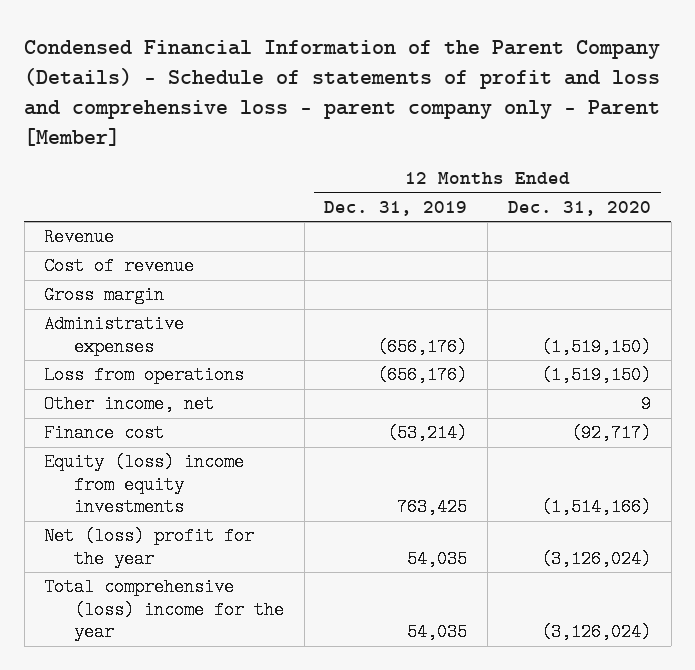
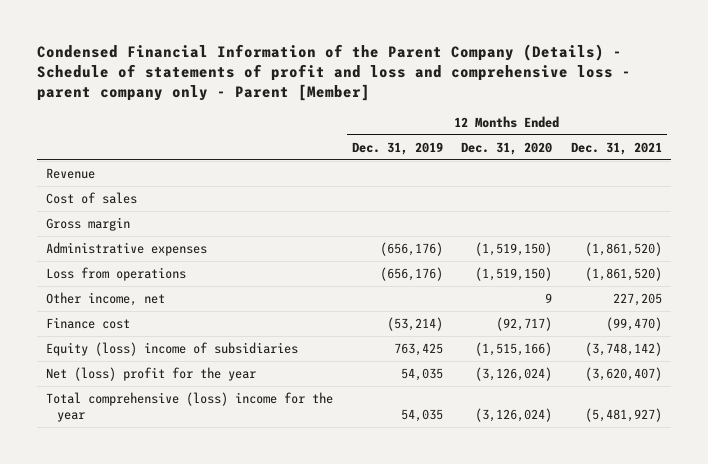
none -> [570,141,662,155] Dec. 31, 2021
[44,257,195,276] Cost of revenue -> [46,192,138,205] Cost of sales
[44,453,245,517] Equity (loss) income from equity investments -> none
none -> [46,342,299,357] Equity (loss) income of subsidiaries

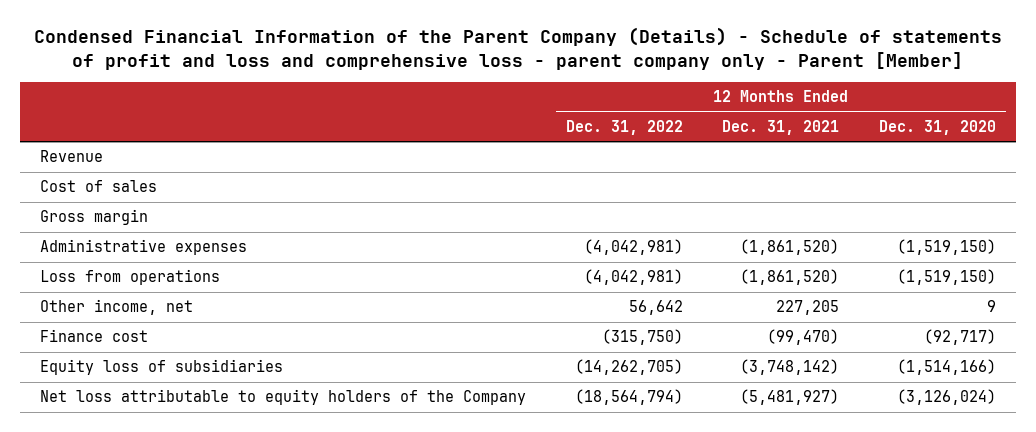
[351,141,443,155] Dec. 31, 2019 -> none
none -> [565,120,683,136] Dec. 31, 2022
[46,367,257,382] Net (loss) profit for the year -> none
[46,342,299,357] Equity (loss) income of subsidiaries -> [39,359,283,376] Equity loss of subsidiaries
[475,342,553,357] (1,515,166) -> [897,359,997,376] (1,514,166)
[46,392,334,423] Total comprehensive (loss) income for the year -> [39,389,526,406] Net loss attributable to equity holders of the Company

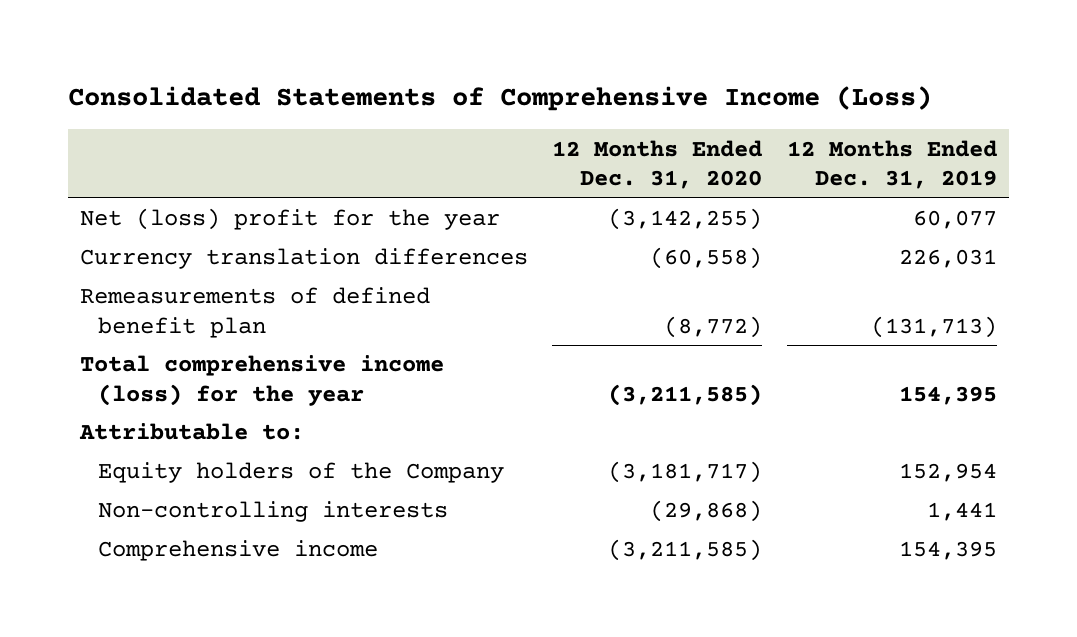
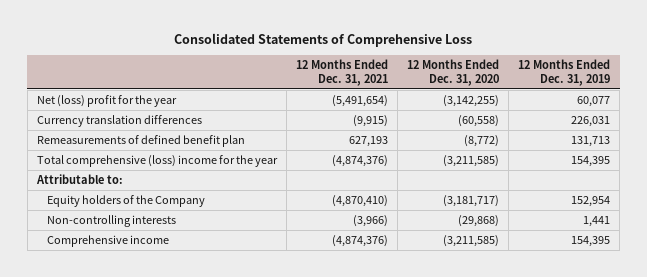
[68,86,933,112] Consolidated Statements of Comprehensive Income (Loss) -> [174,33,473,48] Consolidated Statements of Comprehensive Loss
none -> [295,59,388,87] 12 Months Ended Dec. 31, 2021
[870,315,997,338] (131,713) -> [571,135,611,147] 131,713
[80,355,445,406] Total comprehensive income (loss) for the year -> [36,154,278,167] Total comprehensive (loss) income for the year

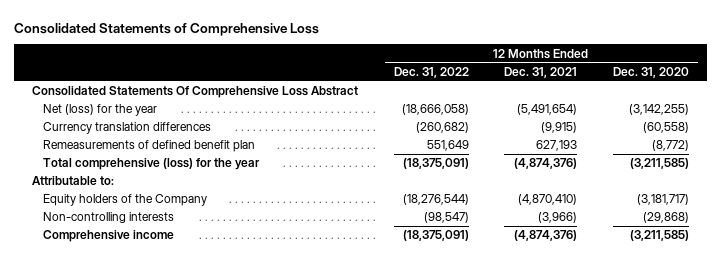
[518,59,611,87] 12 Months Ended Dec. 31, 2019 -> none
none -> [393,66,469,78] Dec. 31, 2022
none -> [31,86,358,99] Consolidated Statements Of Comprehensive Loss Abstract
[36,94,177,107] Net (loss) profit for the year -> [43,104,158,117] Net (loss) for the year
[36,154,278,167] Total comprehensive (loss) income for the year -> [43,158,261,171] Total comprehensive (loss) for the year

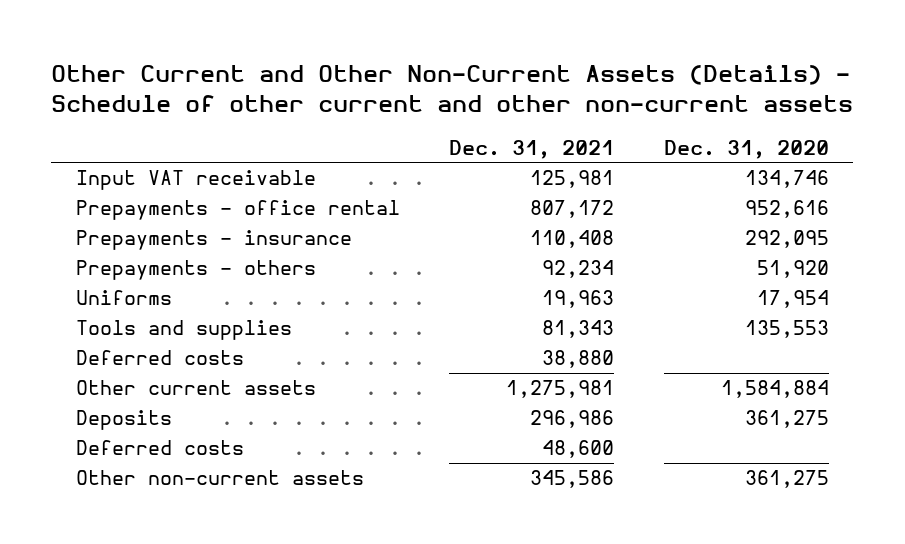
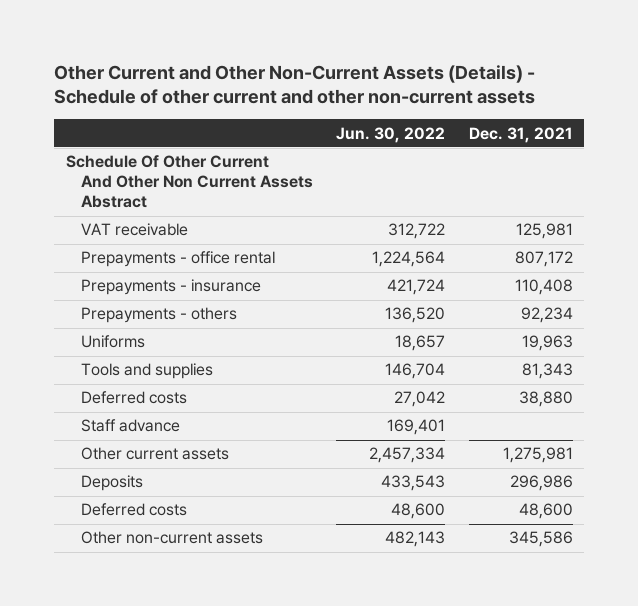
[663,139,829,159] Dec. 31, 2020 -> none
none -> [336,126,446,143] Jun. 30, 2022
none -> [65,155,313,209] Schedule Of Other Current And Other Non Current Assets Abstract
[75,170,316,191] Input VAT receivable -> [80,223,188,237] VAT receivable
none -> [80,419,180,433] Staff advance

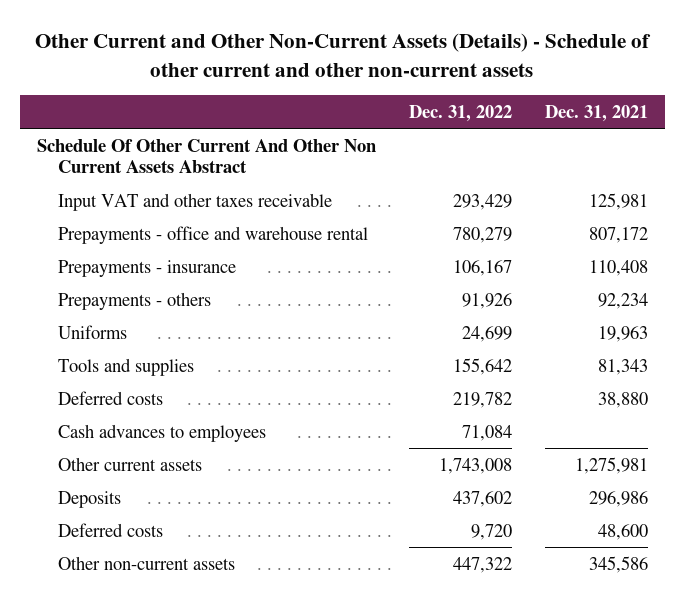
[336,126,446,143] Jun. 30, 2022 -> none
none -> [408,104,512,122] Dec. 31, 2022
[80,223,188,237] VAT receivable -> [58,192,333,211] Input VAT and other taxes receivable
[80,251,275,268] Prepayments - office rental -> [58,225,369,244] Prepayments - office and warehouse rental
[80,419,180,433] Staff advance -> none
none -> [58,423,267,442] Cash advances to employees

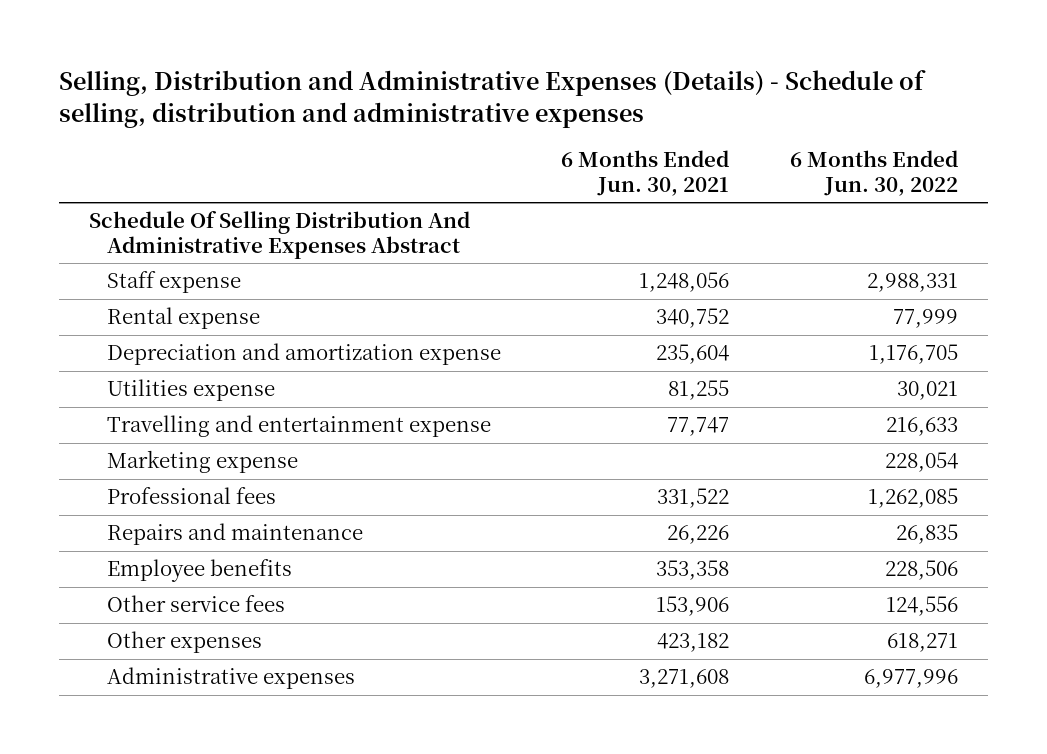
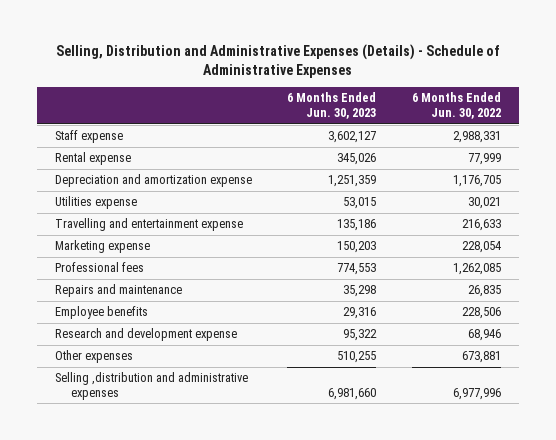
[58,70,926,128] Selling, Distribution and Administrative Expenses (Details) - Schedule of selling, distribution and administrative expenses -> [55,43,500,78] Selling, Distribution and Administrative Expenses (Details) - Schedule of Administrative Expenses
[561,150,730,196] 6 Months Ended Jun. 30, 2021 -> none
none -> [287,92,377,119] 6 Months Ended Jun. 30, 2023
[89,211,471,259] Schedule Of Selling Distribution And Administrative Expenses Abstract -> none
[107,595,286,613] Other service fees -> none
none -> [54,328,237,342] Research and development expense
[886,633,958,653] 618,271 -> [462,351,502,364] 673,881
[107,667,356,690] Administrative expenses -> [54,372,248,400] Selling ,distribution and administrative expenses

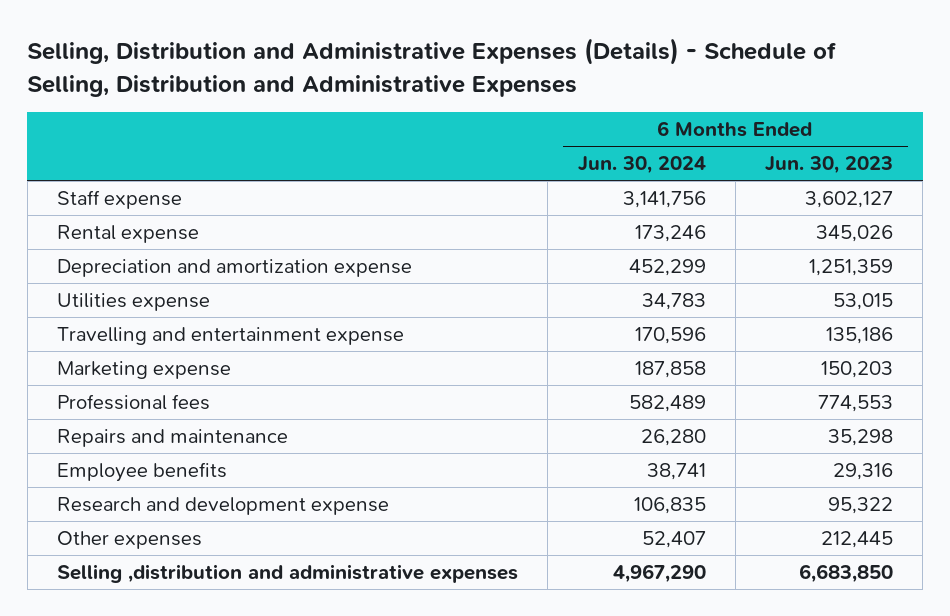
[55,43,500,78] Selling, Distribution and Administrative Expenses (Details) - Schedule of Administrative Expenses -> [27,38,838,97] Selling, Distribution and Administrative Expenses (Details) - Schedule of Selling, Distribution and Administrative Expenses
[412,92,502,119] 6 Months Ended Jun. 30, 2022 -> none
none -> [577,156,706,175] Jun. 30, 2024
[337,351,377,364] 510,255 -> [821,531,894,549] 212,445
[328,387,377,400] 6,981,660 -> [799,564,894,584] 6,683,850

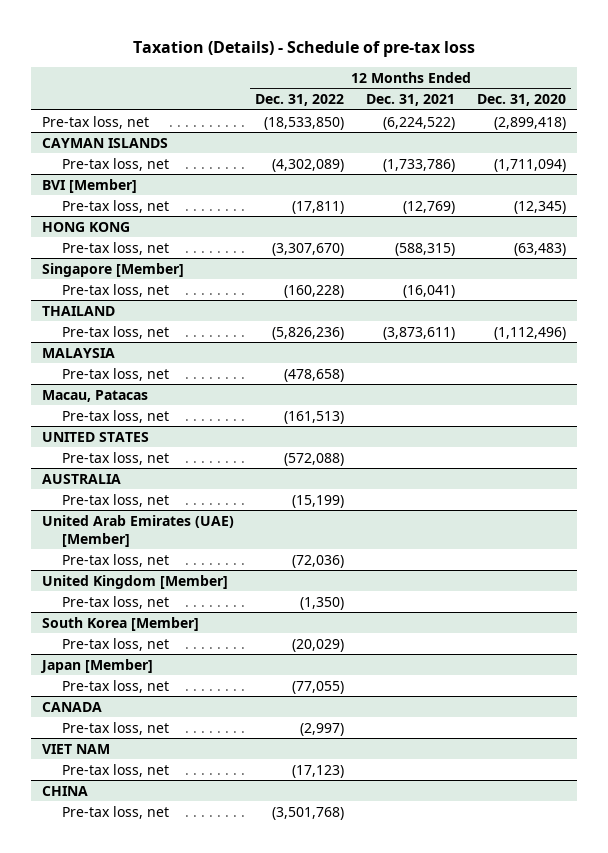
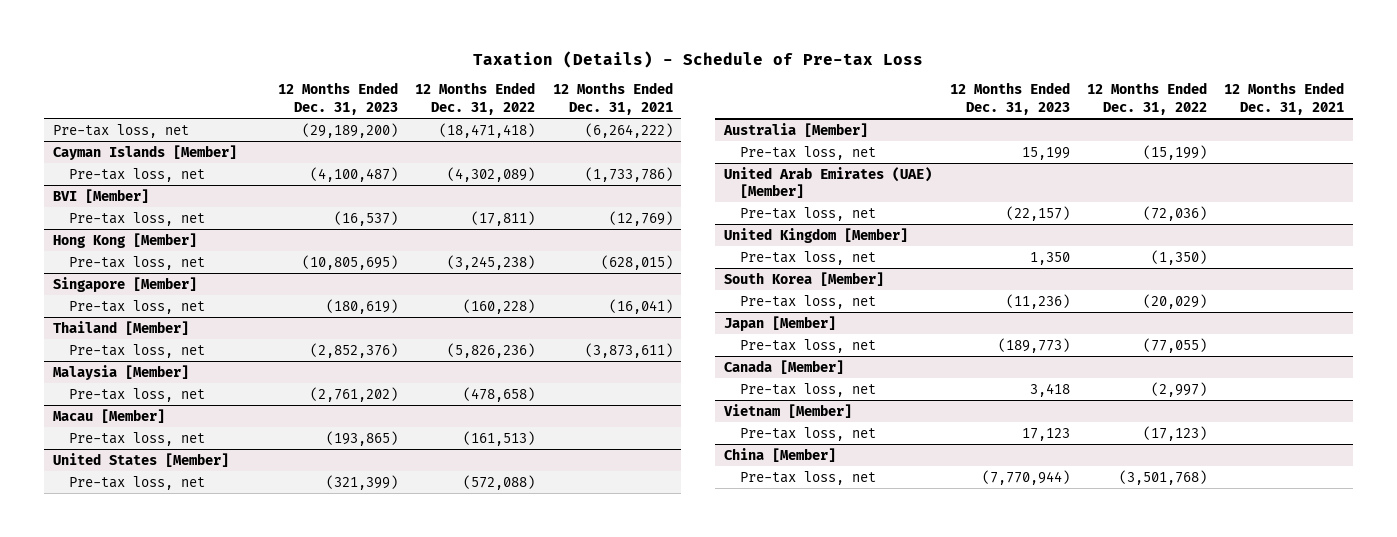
[132,40,475,57] Taxation (Details) - Schedule of pre-tax loss -> [473,50,924,68] Taxation (Details) - Schedule of Pre-tax Loss
[476,93,566,106] Dec. 31, 2020 -> none
none -> [277,82,398,115] 12 Months Ended Dec. 31, 2023
[264,116,345,130] (18,533,850) -> [439,122,536,138] (18,471,418)
[383,116,456,130] (6,224,522) -> [584,122,673,138] (6,264,222)
[41,137,168,148] CAYMAN ISLANDS -> [52,144,237,160] Cayman Islands [Member]
[41,221,130,232] HONG KONG -> [52,232,197,248] Hong Kong [Member]
[272,242,345,256] (3,307,670) -> [447,254,536,270] (3,245,238)
[395,242,456,256] (588,315) -> [600,254,673,270] (628,015)
[41,305,115,316] THAILAND -> [52,320,189,335] Thailand [Member]
[41,347,115,358] MALAYSIA -> [52,364,189,380] Malaysia [Member]
[41,389,148,402] Macau, Patacas -> [52,408,165,423] Macau [Member]
[41,431,149,442] UNITED STATES -> [52,452,229,467] United States [Member]
[41,473,121,484] AUSTRALIA -> [723,122,869,137] Australia [Member]
[41,701,102,712] CANADA -> [724,359,845,374] Canada [Member]
[41,743,110,754] VIET NAM -> [724,403,853,418] Vietnam [Member]
[41,785,88,796] CHINA -> [724,447,837,462] China [Member]

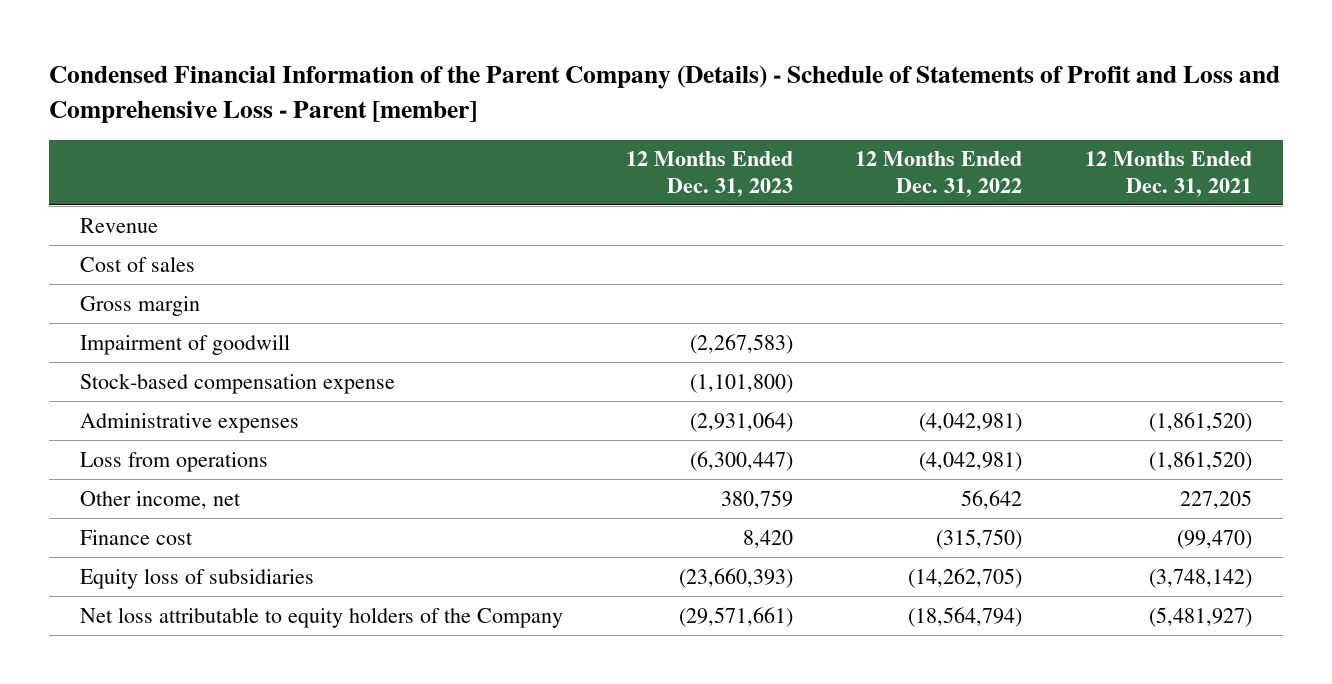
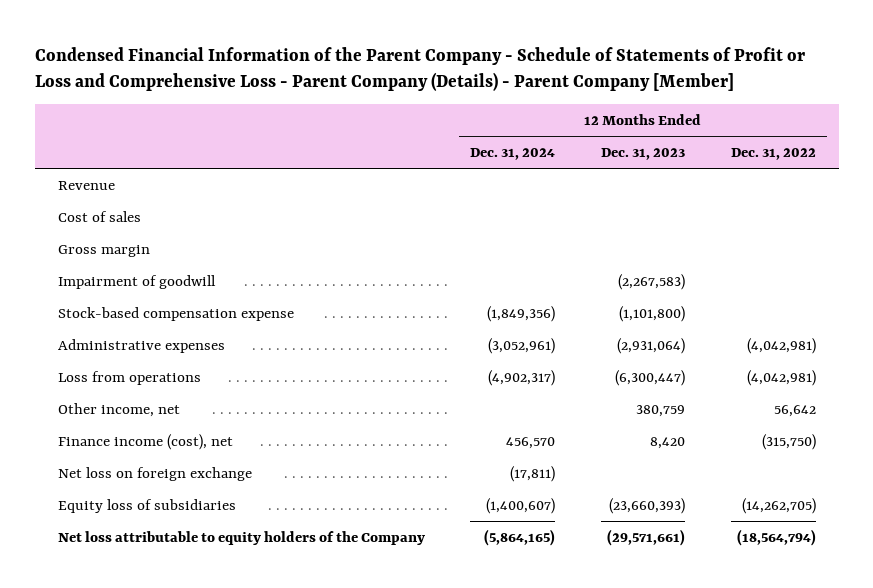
[49,65,1281,123] Condensed Financial Information of the Parent Company (Details) - Schedule of Statements of Profit and Loss and Comprehensive Loss - Parent [member] -> [34,46,805,92] Condensed Financial Information of the Parent Company - Schedule of Statements of Profit or Loss and Comprehensive Loss - Parent Company (Details) - Parent Company [Member]
[1085,151,1253,197] 12 Months Ended Dec. 31, 2021 -> none
none -> [470,148,556,161] Dec. 31, 2024
[80,529,194,545] Finance cost -> [57,433,233,450] Finance income (cost), net
none -> [57,466,252,481] Net loss on foreign exchange

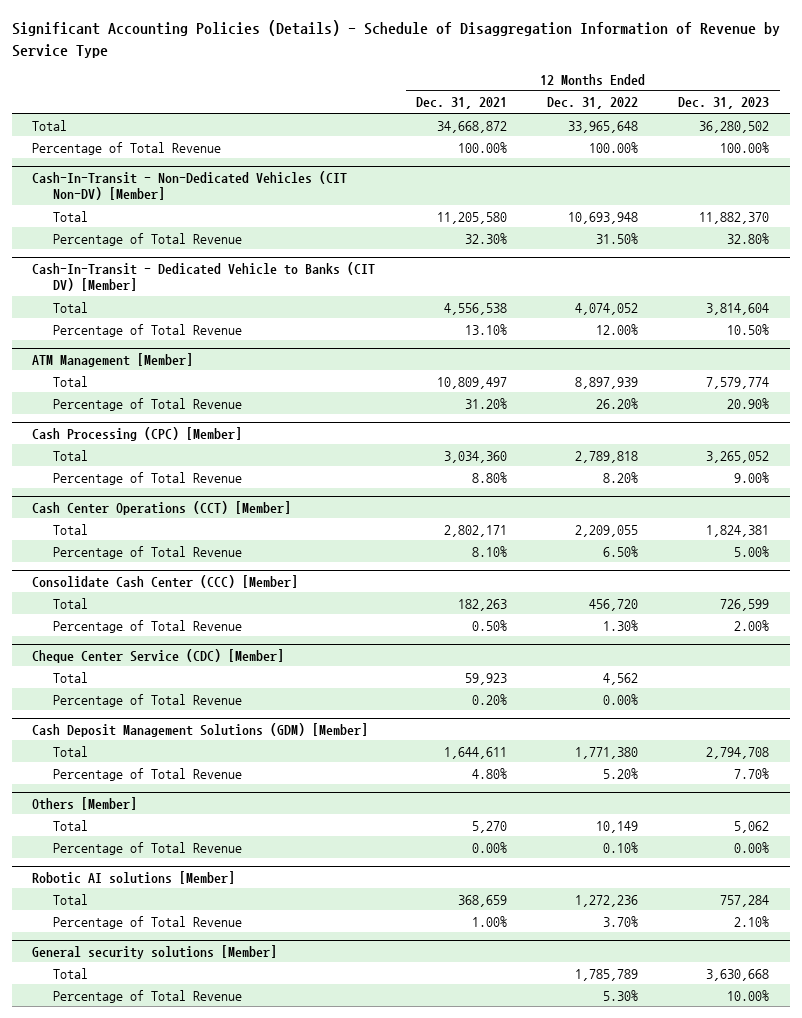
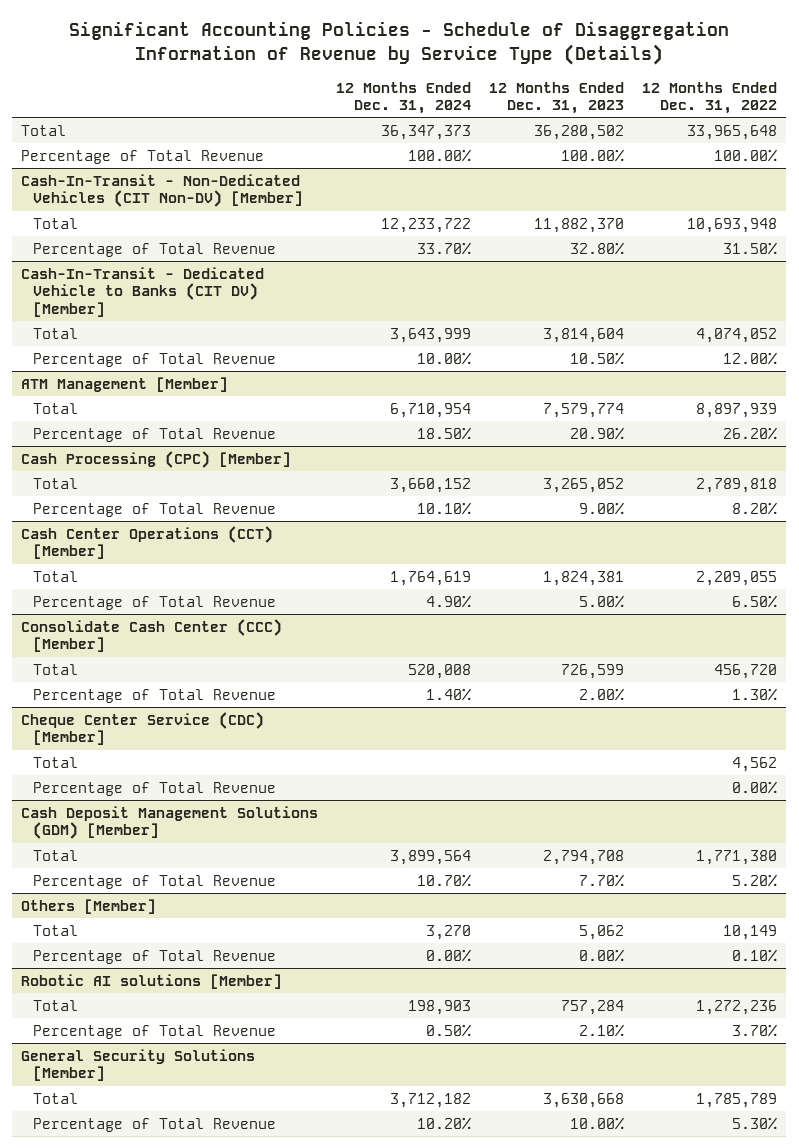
[12,20,781,58] Significant Accounting Policies (Details) - Schedule of Disaggregation Information of Revenue by Service Type -> [69,21,730,65] Significant Accounting Policies - Schedule of Disaggregation Information of Revenue by Service Type (Details)
[415,97,507,110] Dec. 31, 2021 -> none
none -> [336,81,472,115] 12 Months Ended Dec. 31, 2024
[32,944,278,959] General security solutions [Member] -> [21,1048,256,1082] General Security Solutions [Member]

